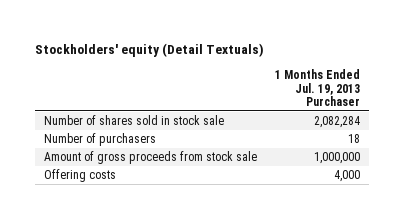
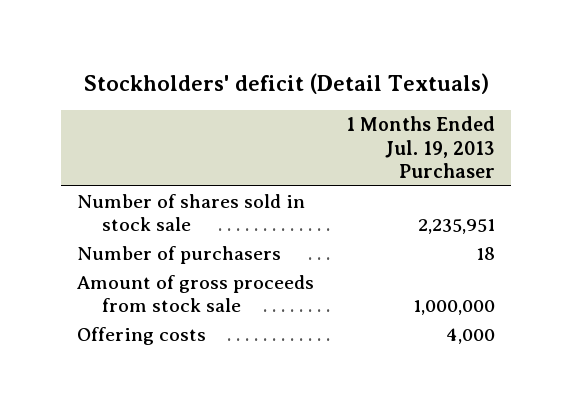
[35,42,265,57] Stockholders' equity (Detail Textuals) -> [83,72,489,94] Stockholders' deficit (Detail Textuals)
[314,116,361,129] 2,082,284 -> [417,219,495,235] 2,235,951

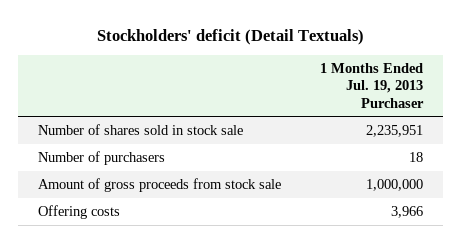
[445,328,495,345] 4,000 -> [391,205,424,218] 3,966

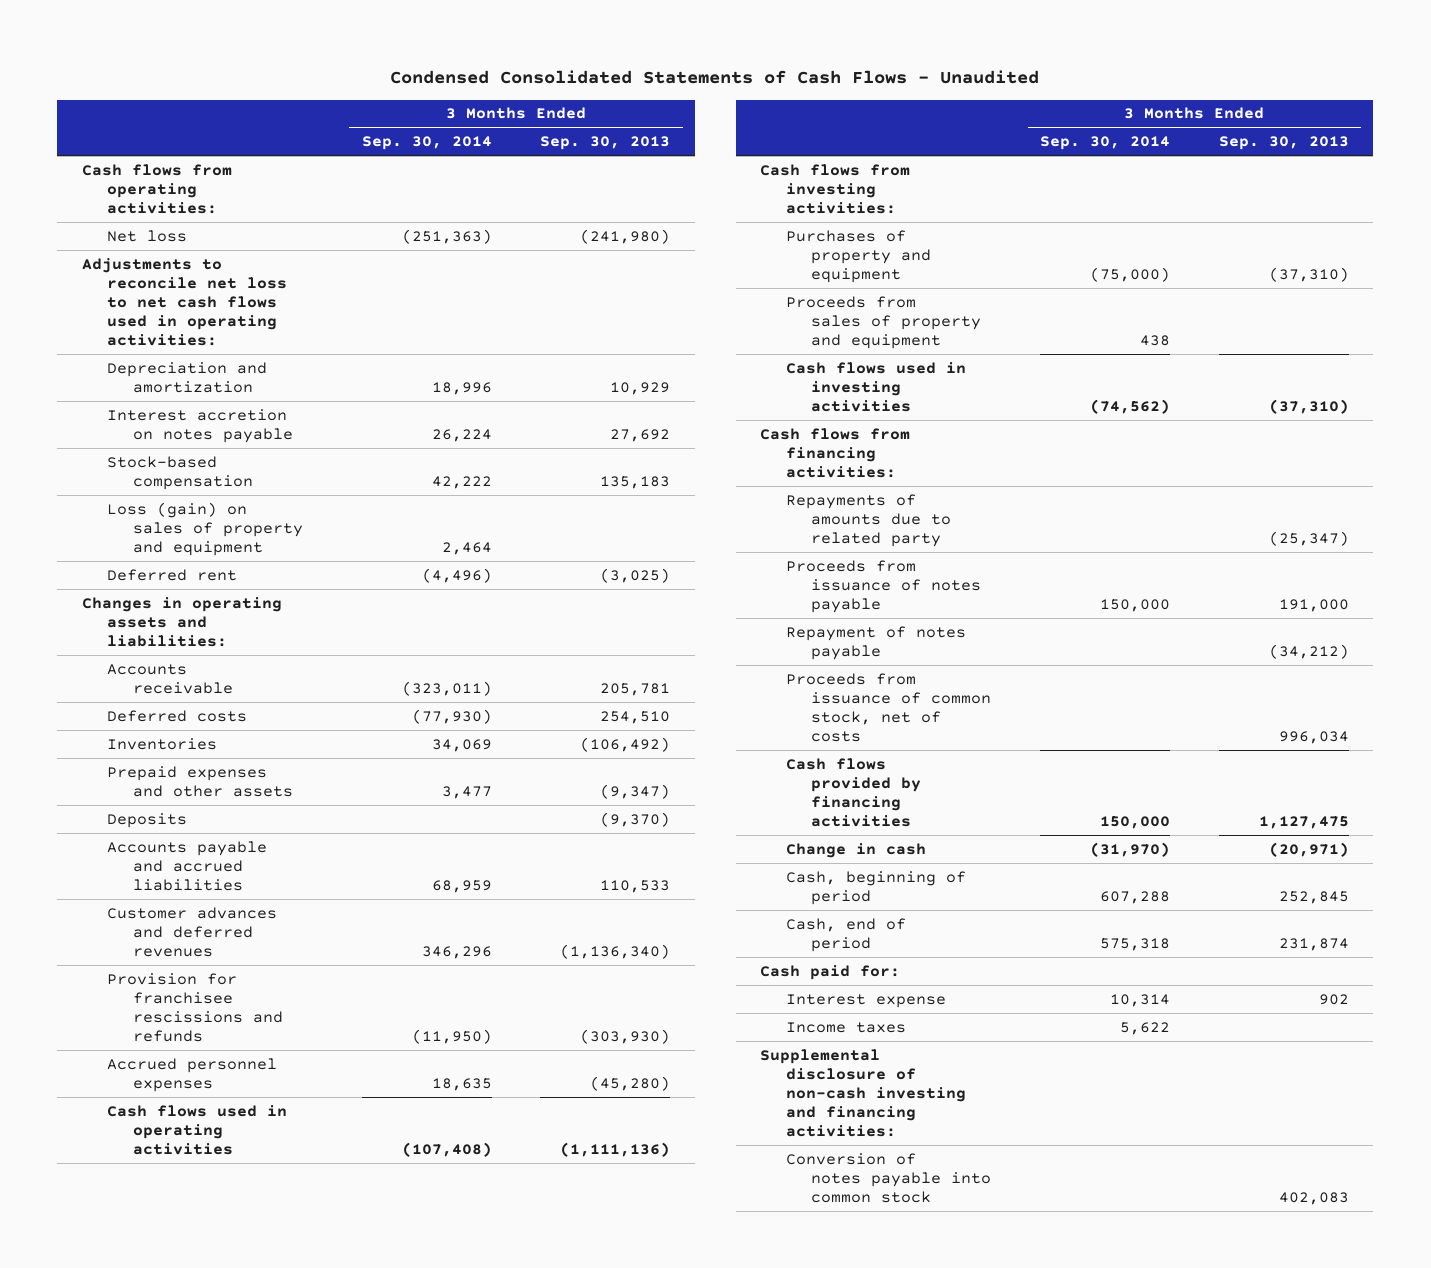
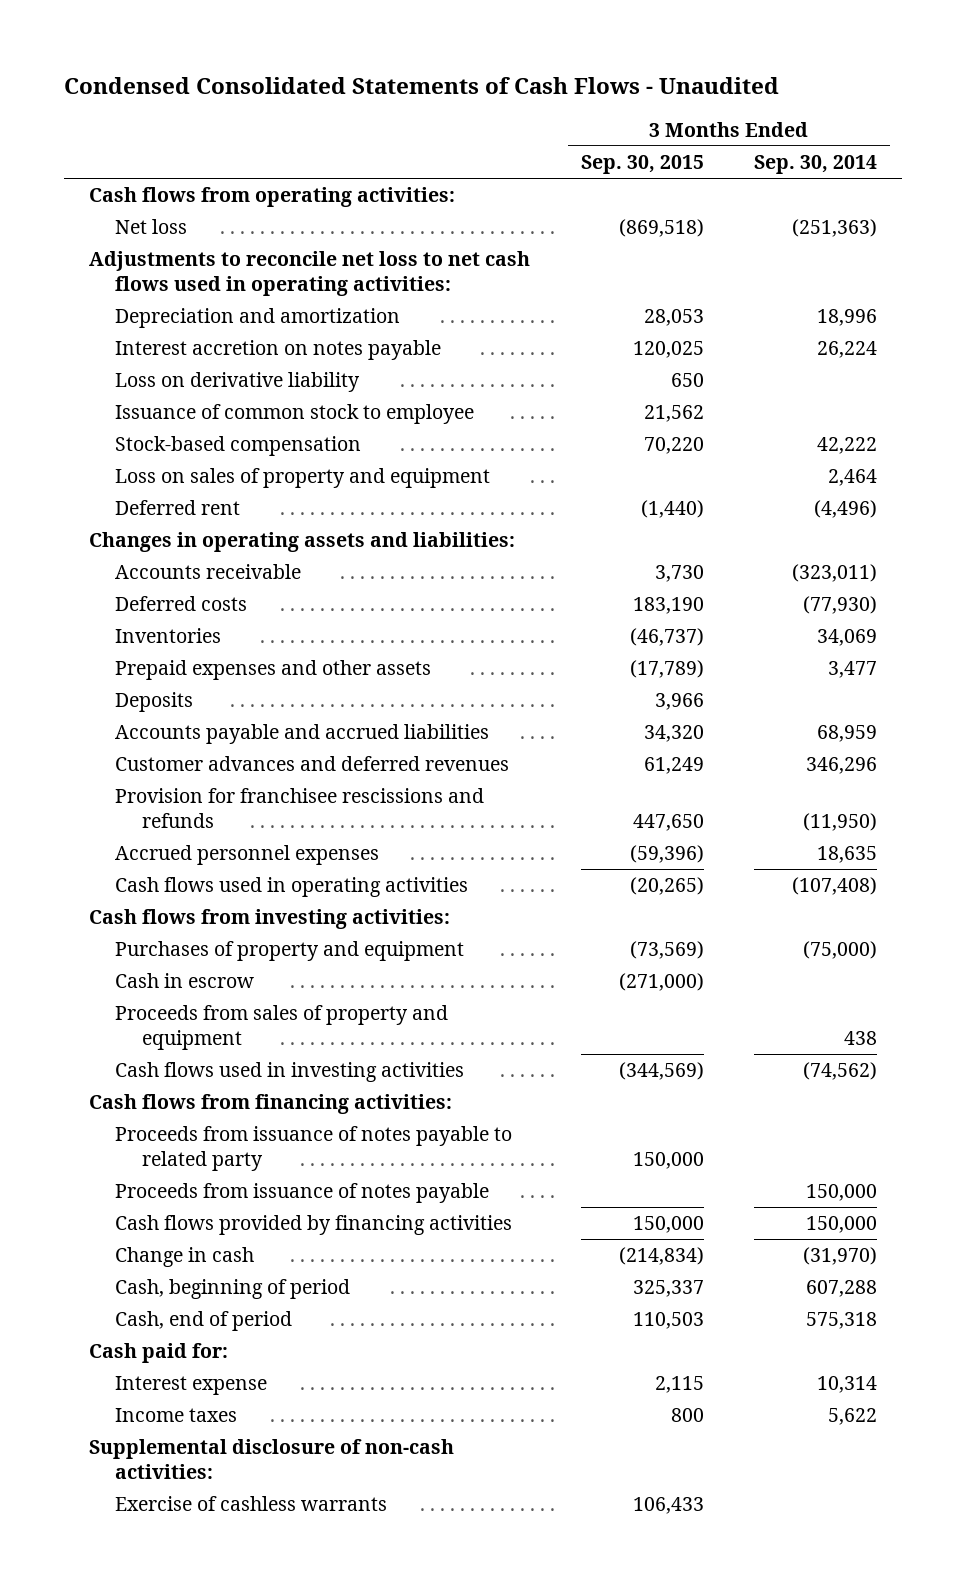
[540,136,671,151] Sep. 30, 2013 -> none
none -> [580,155,704,175] Sep. 30, 2015
none -> [115,372,361,393] Loss on derivative liability
none -> [115,404,475,425] Issuance of common stock to employee
[107,501,303,556] Loss (gain) on sales of property and equipment -> [115,468,491,489] Loss on sales of property and equipment
none -> [115,973,255,989] Cash in escrow
[785,493,952,547] Repayments of amounts due to related party -> none
none -> [115,1126,513,1172] Proceeds from issuance of notes payable to related party
[785,625,966,660] Repayment of notes payable -> none
[785,672,992,742] Proceeds from issuance of common stock, net of costs -> none
[785,1152,992,1203] Conversion of notes payable into common stock -> none
[760,1048,966,1137] Supplemental disclosure of non-cash investing and financing activities: -> [89,1439,455,1480] Supplemental disclosure of non-cash activities:
none -> [115,1496,388,1512] Exercise of cashless warrants

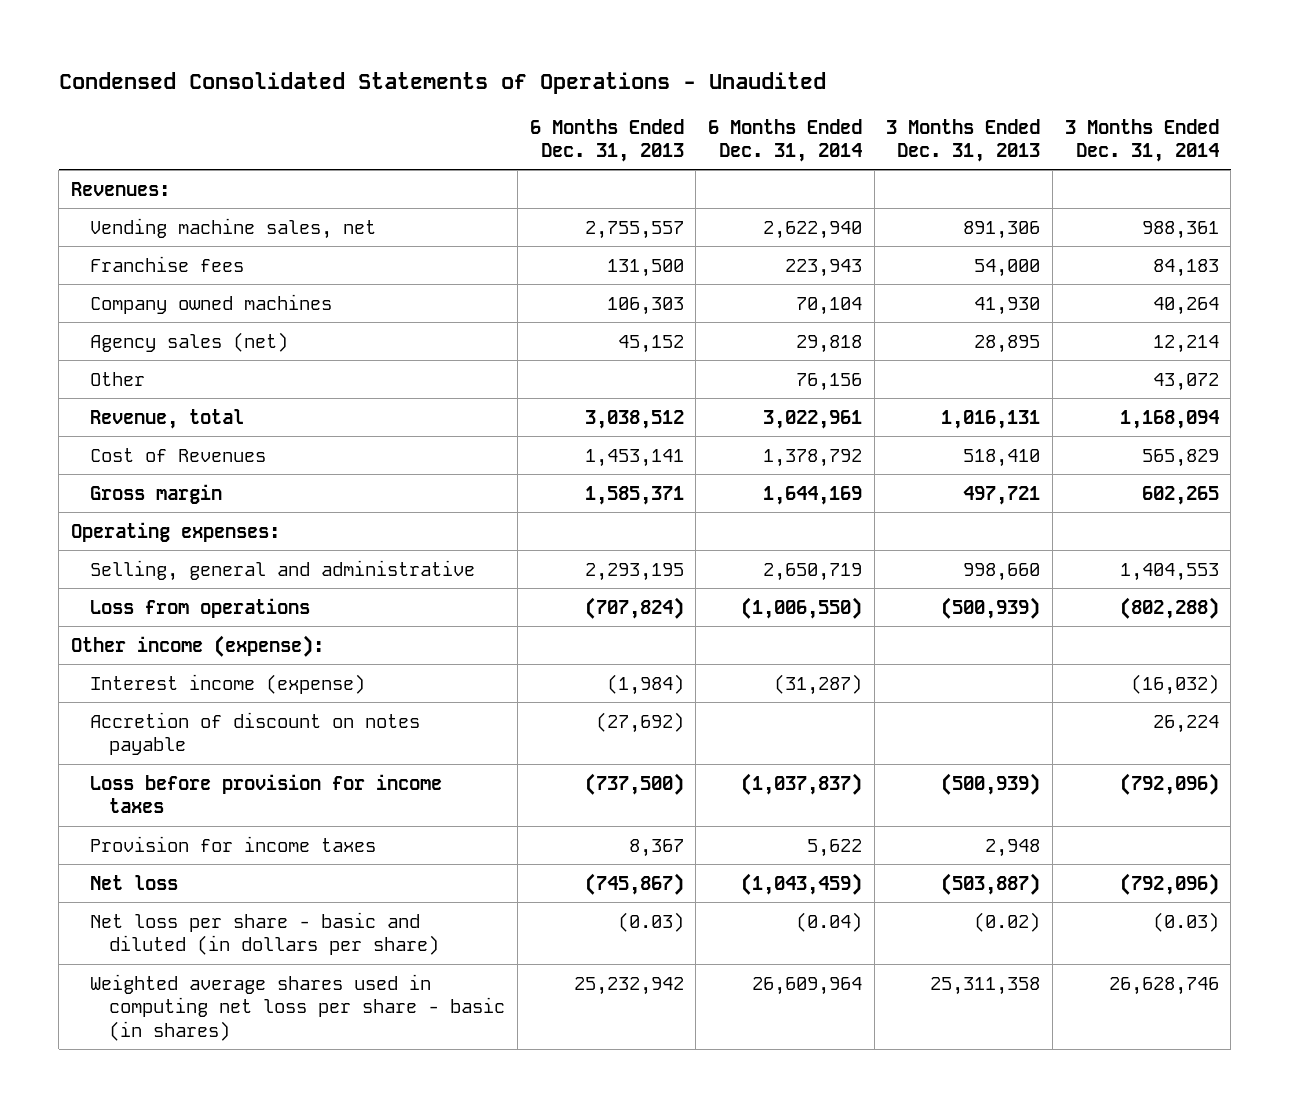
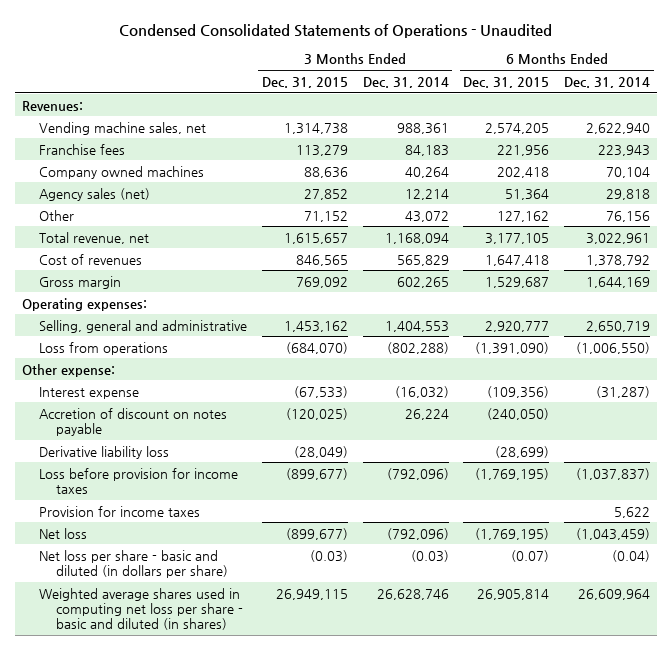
[529,118,684,162] 6 Months Ended Dec. 31, 2013 -> none
[886,118,1041,162] 3 Months Ended Dec. 31, 2013 -> none
none -> [261,76,348,88] Dec. 31, 2015
none -> [463,76,550,88] Dec. 31, 2015
[90,408,245,429] Revenue, total -> [39,231,150,244] Total revenue, net
[90,447,267,462] Cost of Revenues -> [39,253,143,265] Cost of revenues
[71,634,325,657] Other income (expense): -> [21,363,115,377] Other expense:
[90,673,366,694] Interest income (expense) -> [39,386,140,399] Interest expense
none -> [39,445,170,459] Derivative liability loss
[90,973,506,1041] Weighted average shares used in computing net loss per share - basic (in shares) -> [39,587,244,631] Weighted average shares used in computing net loss per share - basic and diluted (in shares)

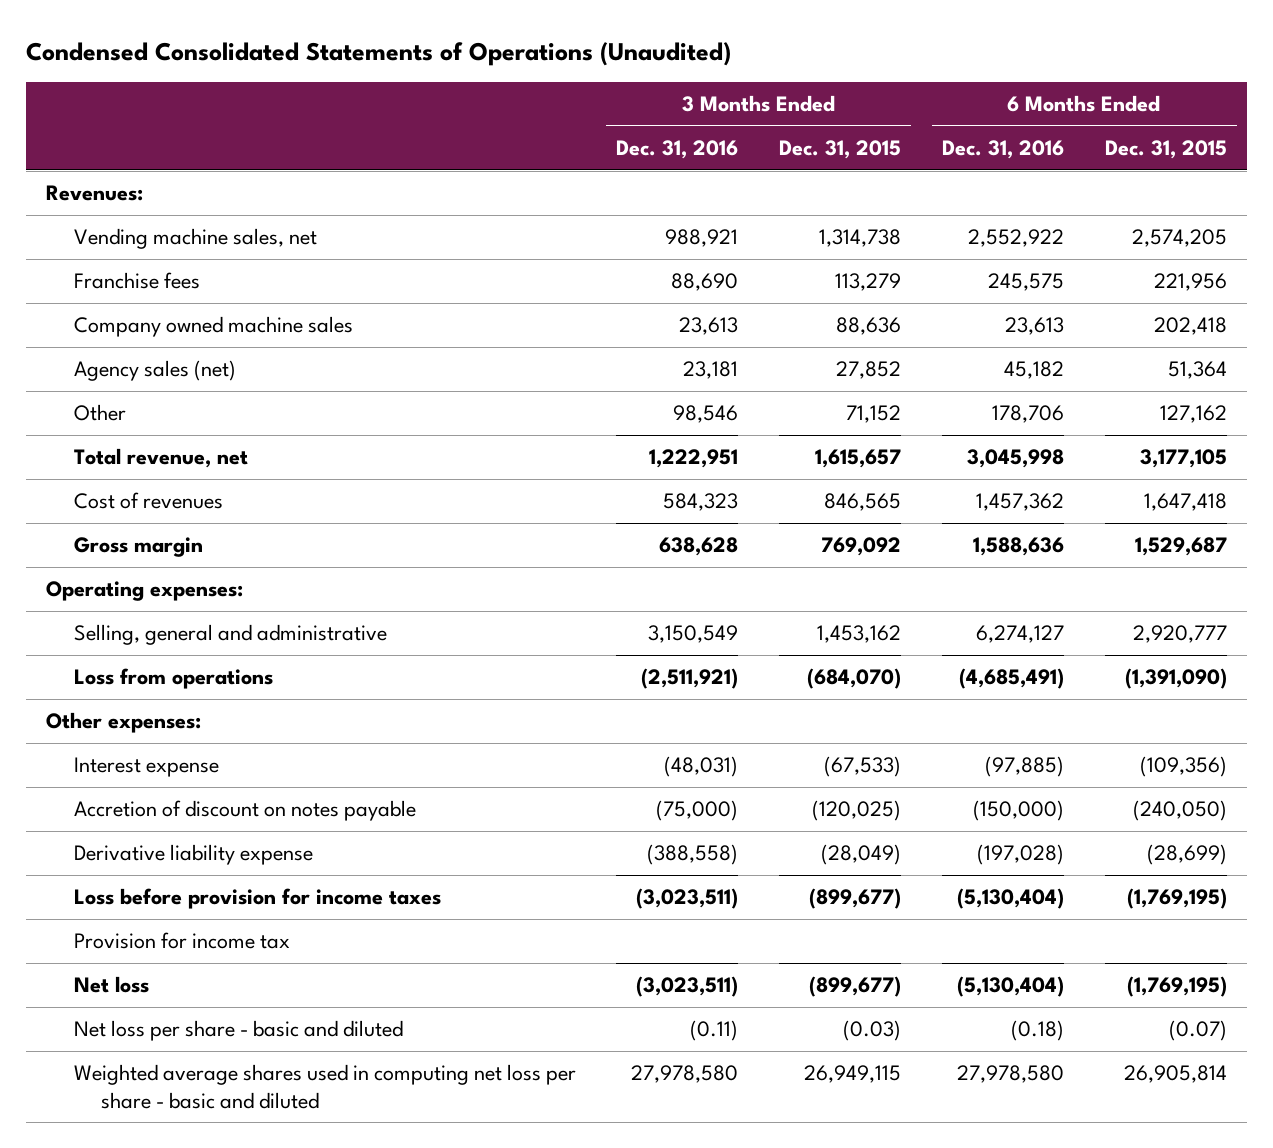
[118,23,552,38] Condensed Consolidated Statements of Operations - Unaudited -> [25,41,731,66] Condensed Consolidated Statements of Operations (Unaudited)
[362,76,449,88] Dec. 31, 2014 -> none
[563,76,650,88] Dec. 31, 2014 -> none
none -> [616,140,739,160] Dec. 31, 2016
none -> [941,140,1064,160] Dec. 31, 2016
[39,165,205,179] Company owned machines -> [73,316,353,338] Company owned machine sales
[21,363,115,377] Other expense: -> [45,712,201,734] Other expenses:
[39,445,170,459] Derivative liability loss -> [73,844,313,866] Derivative liability expense
[39,505,201,517] Provision for income taxes -> [73,932,290,950] Provision for income tax
[39,549,229,578] Net loss per share - basic and diluted (in dollars per share) -> [73,1020,403,1042] Net loss per share - basic and diluted
[39,587,244,631] Weighted average shares used in computing net loss per share - basic and diluted (in shares) -> [73,1064,576,1109] Weighted average shares used in computing net loss per share - basic and diluted

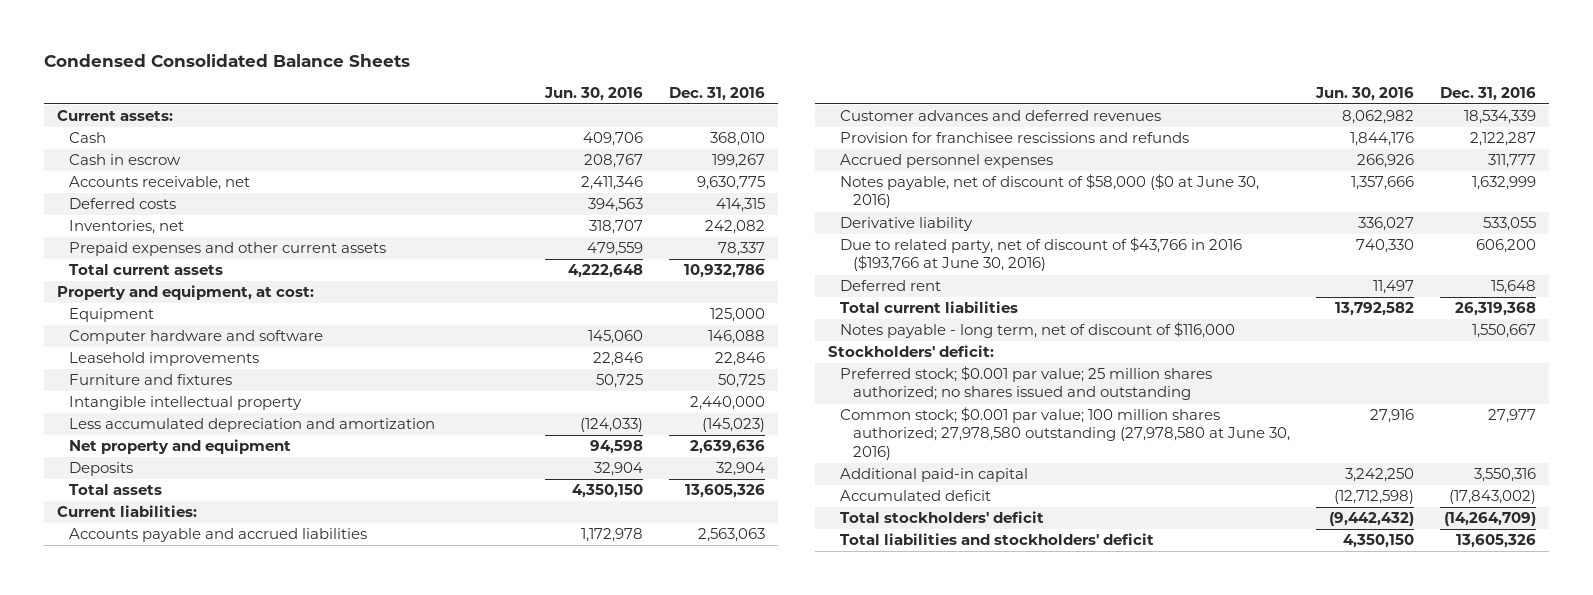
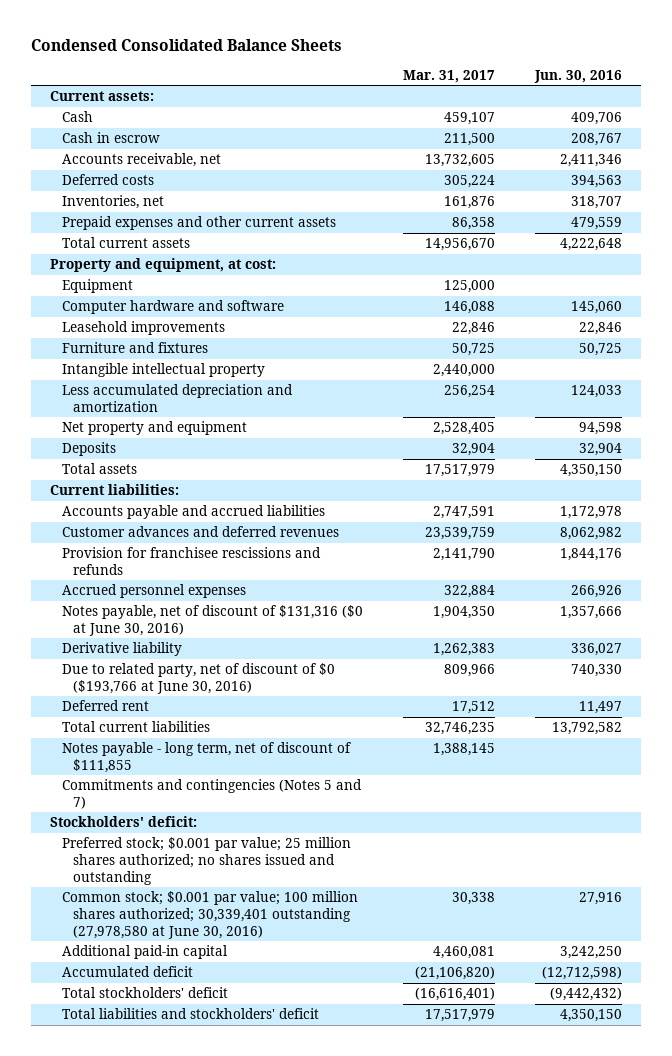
[668,86,765,101] Dec. 31, 2016 -> none
none -> [402,69,495,83] Mar. 31, 2017
[579,418,643,433] (124,033) -> [570,385,622,399] 124,033
[840,174,1260,209] Notes payable, net of discount of $58,000 ($0 at June 30, 2016) -> [61,605,363,636] Notes payable, net of discount of $131,316 ($0 at June 30, 2016)
[840,237,1243,272] Due to related party, net of discount of $43,766 in 2016 ($193,766 at June 30, 2016) -> [61,663,335,694] Due to related party, net of discount of $0 ($193,766 at June 30, 2016)
[840,322,1236,339] Notes payable - long term, net of discount of $116,000 -> [61,742,351,773] Notes payable - long term, net of discount of $111,855
none -> [61,779,362,809] Commitments and contingencies (Notes 5 and 7)
[840,407,1290,460] Common stock; $0.001 par value; 100 million shares authorized; 27,978,580 outstanding (27,978,580 at June 30, 2016) -> [61,891,358,939] Common stock; $0.001 par value; 100 million shares authorized; 30,339,401 outstanding (27,978,580 at June 30, 2016)

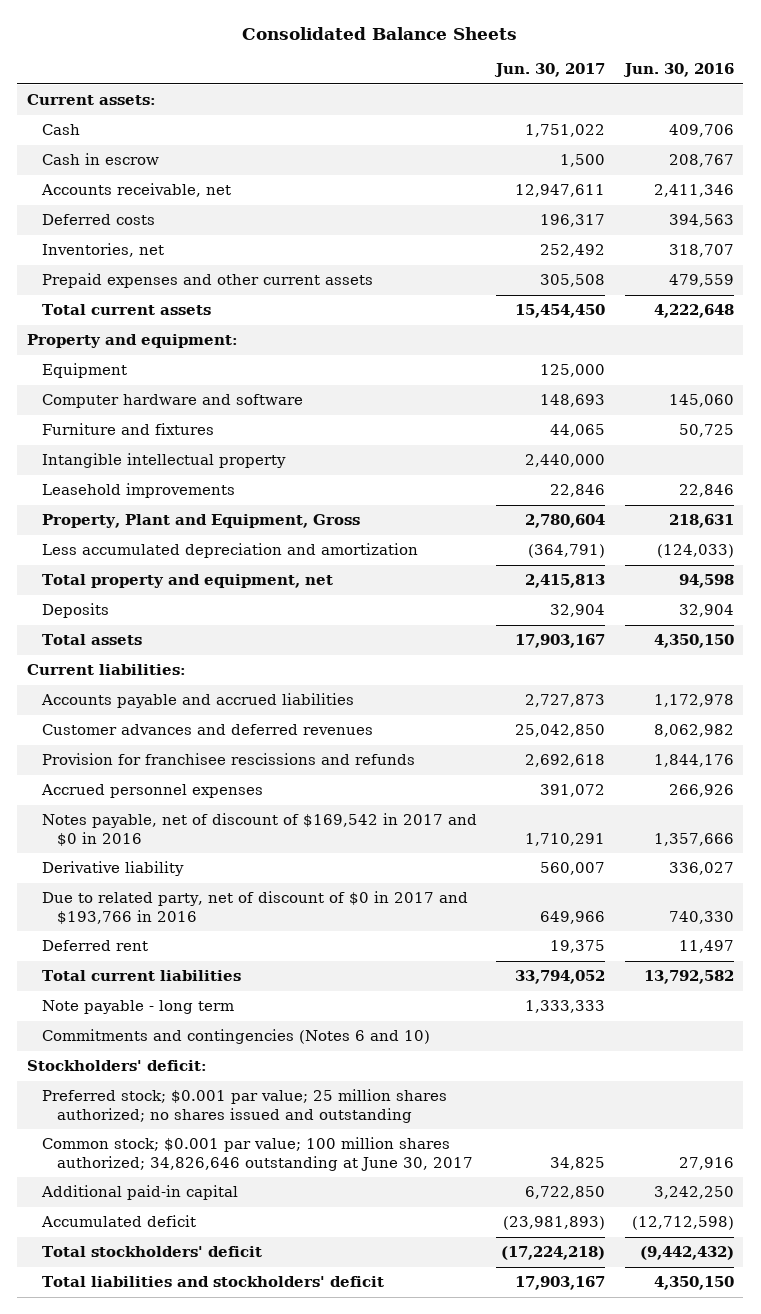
[30,39,342,52] Condensed Consolidated Balance Sheets -> [242,26,518,40] Consolidated Balance Sheets
[402,69,495,83] Mar. 31, 2017 -> none
none -> [494,62,606,77] Jun. 30, 2017
[50,258,277,273] Property and equipment, at cost: -> [27,334,239,349] Property and equipment:
[61,321,225,336] Leasehold improvements -> [41,483,235,499] Leasehold improvements
none -> [41,514,360,529] Property, Plant and Equipment, Gross
[570,385,622,399] 124,033 -> [656,544,734,559] (124,033)
[61,421,247,436] Net property and equipment -> [41,574,333,589] Total property and equipment, net
[61,605,363,636] Notes payable, net of discount of $131,316 ($0 at June 30, 2016) -> [41,813,477,846] Notes payable, net of discount of $169,542 in 2017 and $0 in 2016
[61,663,335,694] Due to related party, net of discount of $0 ($193,766 at June 30, 2016) -> [41,891,468,924] Due to related party, net of discount of $0 in 2017 and $193,766 in 2016
[61,742,351,773] Notes payable - long term, net of discount of $111,855 -> [41,1000,234,1015] Note payable - long term
[61,779,362,809] Commitments and contingencies (Notes 5 and 7) -> [41,1029,430,1045] Commitments and contingencies (Notes 6 and 10)
[61,891,358,939] Common stock; $0.001 par value; 100 million shares authorized; 30,339,401 outstanding (27,978,580 at June 30, 2016) -> [41,1137,473,1171] Common stock; $0.001 par value; 100 million shares authorized; 34,826,646 outstanding at June 30, 2017

